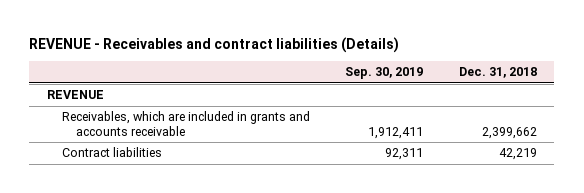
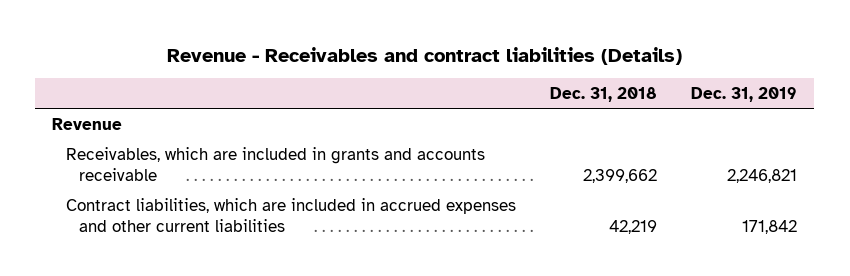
[29,36,400,53] REVENUE - Receivables and contract liabilities (Details) -> [166,46,682,65] Revenue - Receivables and contract liabilities (Details)
[345,67,424,80] Sep. 30, 2019 -> none
none -> [691,87,798,103] Dec. 31, 2019
[47,90,105,100] REVENUE -> [52,117,123,130] Revenue
[61,147,162,158] Contract liabilities -> [65,197,516,232] Contract liabilities, which are included in accrued expenses and other current liabilities

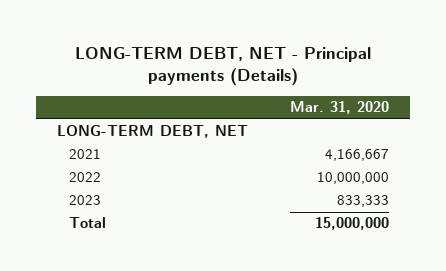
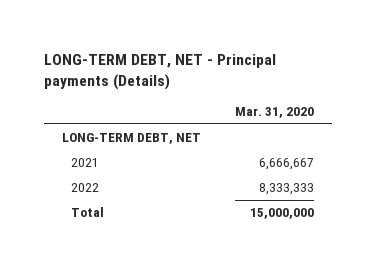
[68,195,101,206] 2023 -> none
[324,149,389,162] 4,166,667 -> [259,158,315,171] 6,666,667
[316,172,389,185] 10,000,000 -> [259,183,315,196] 8,333,333

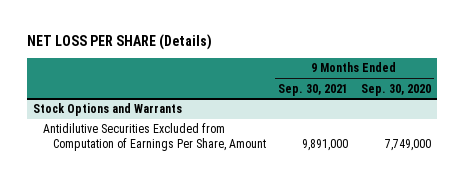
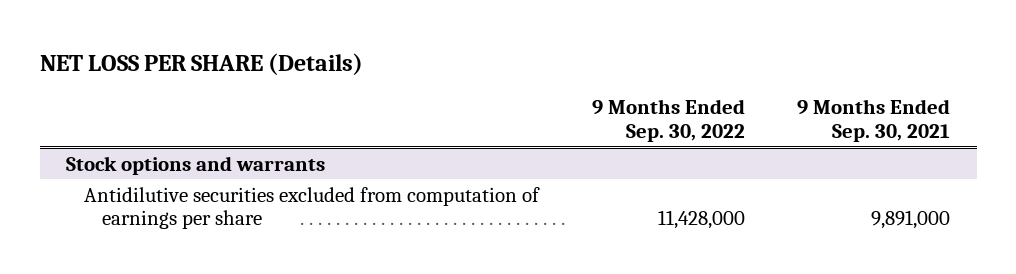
[360,83,431,96] Sep. 30, 2020 -> none
none -> [591,99,745,142] 9 Months Ended Sep. 30, 2022
[33,103,183,117] Stock Options and Warrants -> [66,155,326,175] Stock options and warrants
[43,123,267,151] Antidilutive Securities Excluded from Computation of Earnings Per Share, Amount -> [84,186,541,230] Antidilutive securities excluded from computation of earnings per share

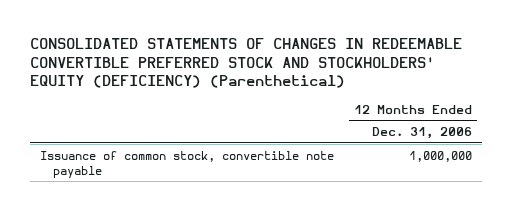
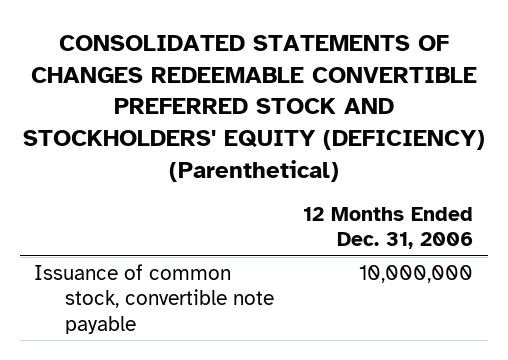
[30,38,463,89] CONSOLIDATED STATEMENTS OF CHANGES IN REDEEMABLE CONVERTIBLE PREFERRED STOCK AND STOCKHOLDERS' EQUITY (DEFICIENCY) (Parenthetical) -> [22,35,485,182] CONSOLIDATED STATEMENTS OF CHANGES REDEEMABLE CONVERTIBLE PREFERRED STOCK AND STOCKHOLDERS' EQUITY (DEFICIENCY) (Parenthetical)
[408,150,472,162] 1,000,000 -> [359,265,474,284] 10,000,000

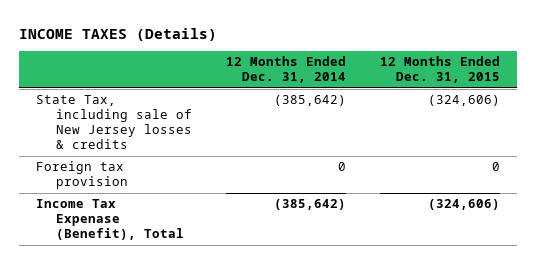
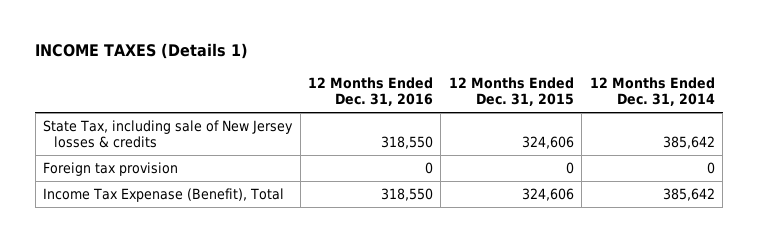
[19,27,218,41] INCOME TAXES (Details) -> [35,43,249,60] INCOME TAXES (Details 1)
none -> [307,77,433,106] 12 Months Ended Dec. 31, 2016
[273,95,346,107] (385,642) -> [662,136,715,150] 385,642
[427,95,500,107] (324,606) -> [521,136,574,150] 324,606
[273,199,346,211] (385,642) -> [662,188,715,202] 385,642
[427,199,500,211] (324,606) -> [521,188,574,202] 324,606

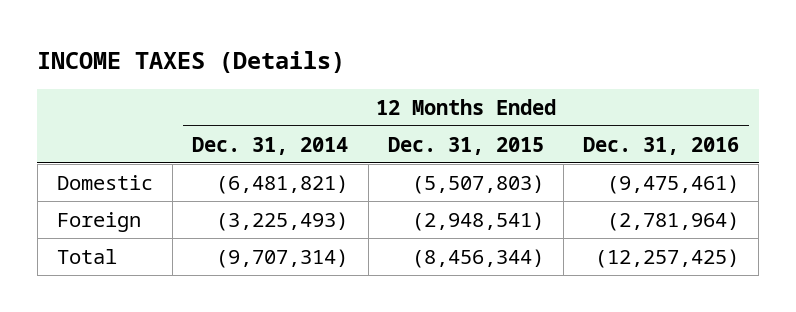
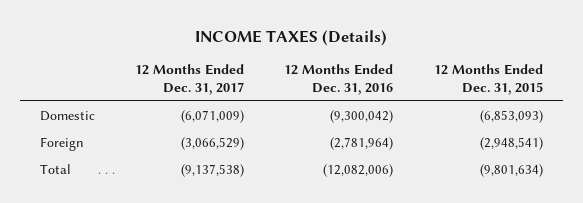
[192,136,349,155] Dec. 31, 2014 -> none
none -> [135,64,245,95] 12 Months Ended Dec. 31, 2017
[411,174,544,194] (5,507,803) -> [479,110,543,124] (6,853,093)
[607,174,740,194] (9,475,461) -> [330,110,394,124] (9,300,042)
[411,248,544,268] (8,456,344) -> [479,164,543,178] (9,801,634)
[595,248,740,268] (12,257,425) -> [323,164,394,178] (12,082,006)

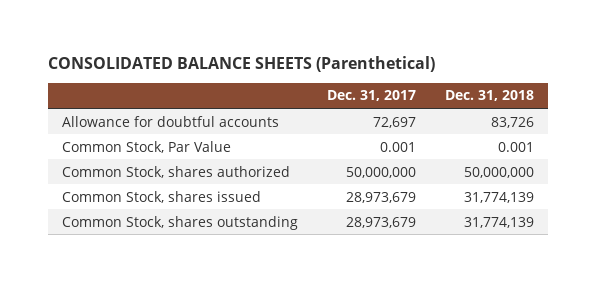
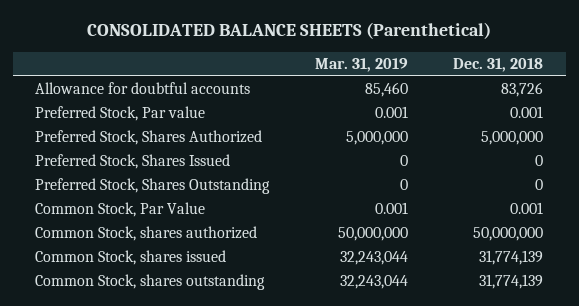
[326,90,416,102] Dec. 31, 2017 -> none
none -> [314,57,408,72] Mar. 31, 2019
none -> [35,106,206,122] Preferred Stock, Par value
none -> [35,130,263,146] Preferred Stock, Shares Authorized
none -> [35,154,231,170] Preferred Stock, Shares Issued
none -> [35,178,271,195] Preferred Stock, Shares Outstanding

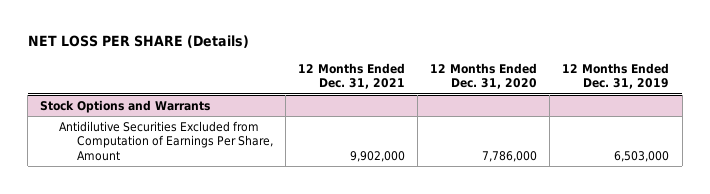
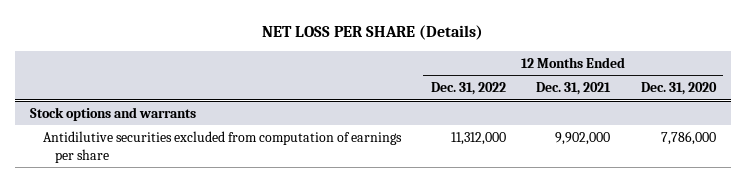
[562,62,670,90] 12 Months Ended Dec. 31, 2019 -> none
none -> [431,82,507,96] Dec. 31, 2022
[40,99,211,113] Stock Options and Warrants -> [30,106,197,121] Stock options and warrants
[58,120,273,161] Antidilutive Securities Excluded from Computation of Earnings Per Share, Amount -> [42,130,402,163] Antidilutive securities excluded from computation of earnings per share

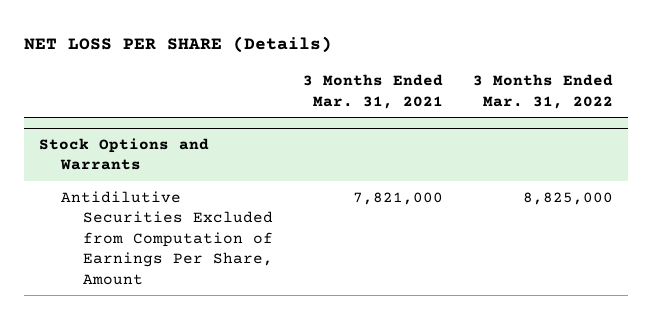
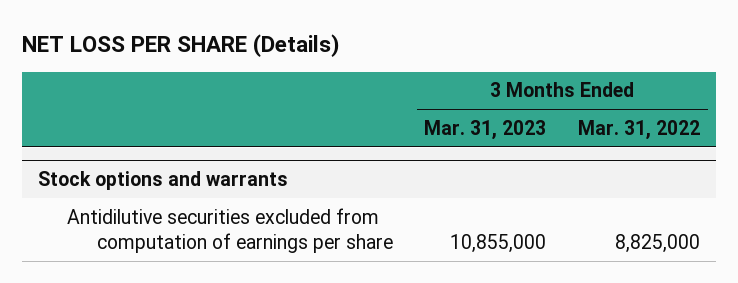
[302,74,443,109] 3 Months Ended Mar. 31, 2021 -> none
none -> [424,119,547,140] Mar. 31, 2023
[38,137,209,171] Stock Options and Warrants -> [37,171,288,191] Stock options and warrants
[61,190,274,285] Antidilutive Securities Excluded from Computation of Earnings Per Share, Amount -> [67,207,393,253] Antidilutive securities excluded from computation of earnings per share

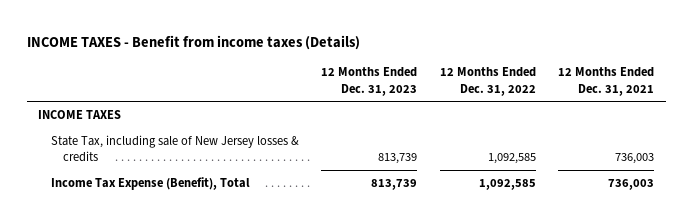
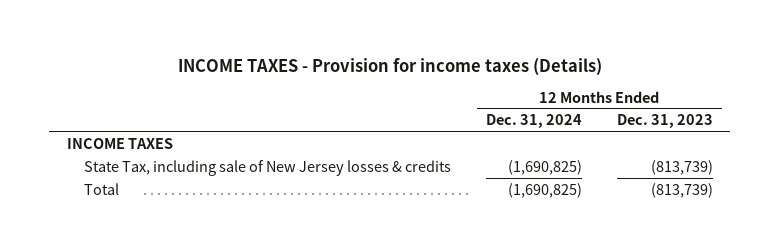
[26,34,360,50] INCOME TAXES - Benefit from income taxes (Details) -> [177,57,602,76] INCOME TAXES - Provision for income taxes (Details)
[439,67,536,96] 12 Months Ended Dec. 31, 2022 -> none
[558,67,655,96] 12 Months Ended Dec. 31, 2021 -> none
none -> [486,114,583,129] Dec. 31, 2024
[378,153,418,165] 813,739 -> [650,159,713,175] (813,739)
[50,176,250,190] Income Tax Expense (Benefit), Total -> [84,182,120,195] Total
[371,178,418,190] 813,739 -> [650,182,713,198] (813,739)

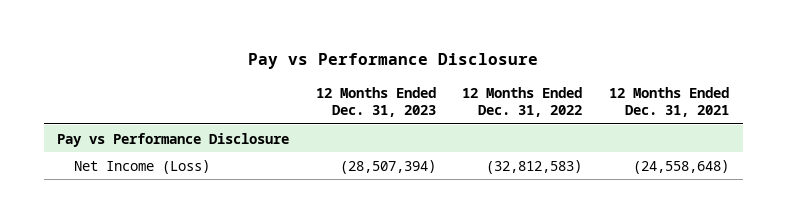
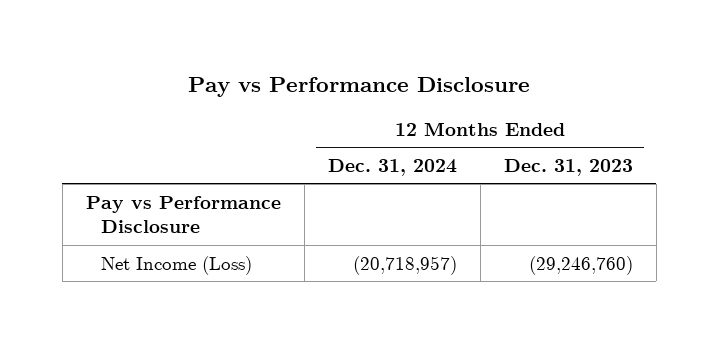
[462,86,583,118] 12 Months Ended Dec. 31, 2022 -> none
[609,86,730,118] 12 Months Ended Dec. 31, 2021 -> none
none -> [327,158,457,176] Dec. 31, 2024
[339,159,436,174] (28,507,394) -> [528,255,633,275] (29,246,760)

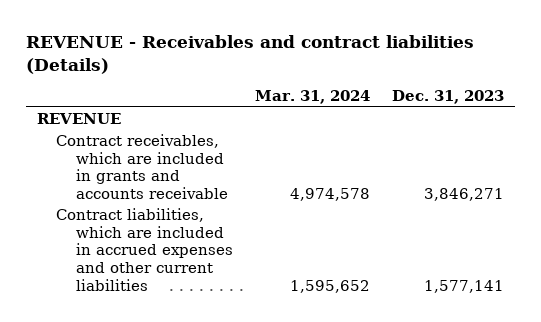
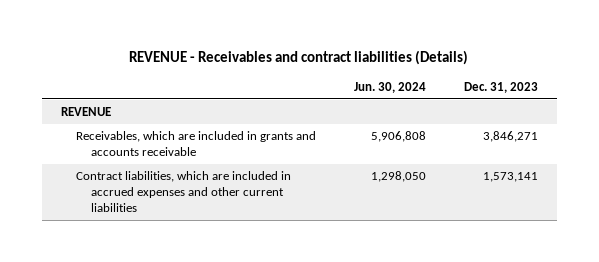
[254,90,370,105] Mar. 31, 2024 -> none
none -> [354,81,427,93] Jun. 30, 2024
[56,134,228,199] Contract receivables, which are included in grants and accounts receivable -> [75,131,316,157] Receivables, which are included in grants and accounts receivable
[423,279,504,293] 1,577,141 -> [483,172,539,183] 1,573,141

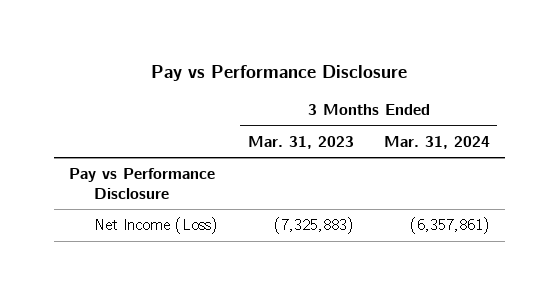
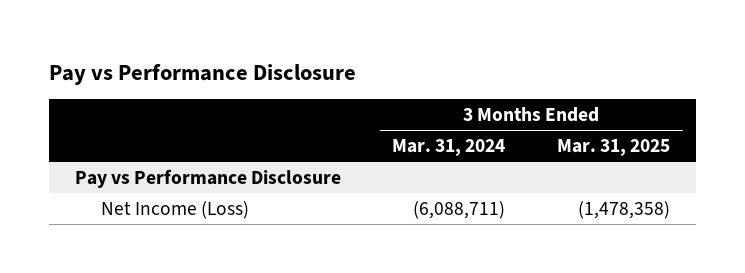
[247,135,354,149] Mar. 31, 2023 -> none
none -> [556,139,670,157] Mar. 31, 2025
[409,217,490,235] (6,357,861) -> [413,200,506,219] (6,088,711)

